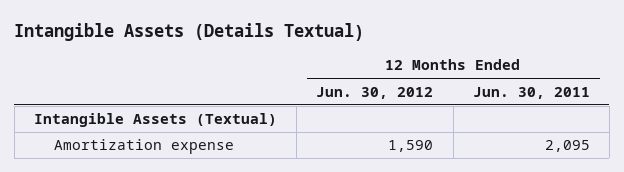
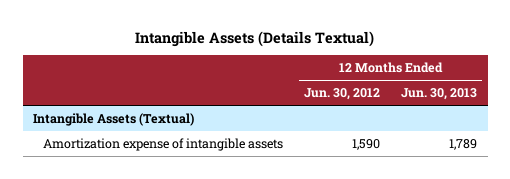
[472,86,590,99] Jun. 30, 2011 -> none
none -> [401,88,478,101] Jun. 30, 2013
[53,139,234,155] Amortization expense -> [43,137,284,151] Amortization expense of intangible assets

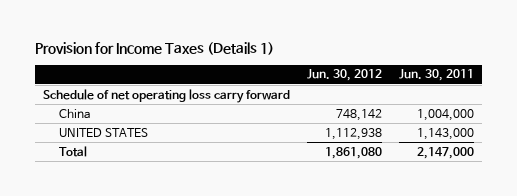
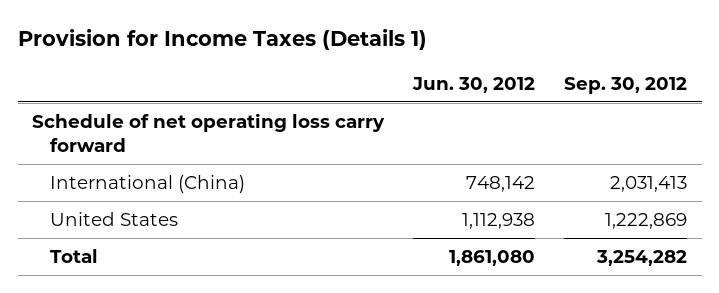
[398,69,474,82] Jun. 30, 2011 -> none
none -> [564,76,688,94] Sep. 30, 2012
[59,108,92,119] China -> [50,175,246,194] International (China)
[59,127,149,137] UNITED STATES -> [50,212,179,227] United States

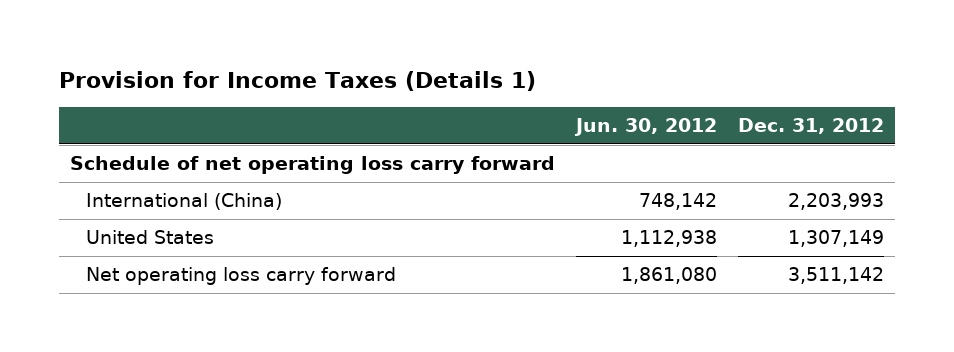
[564,76,688,94] Sep. 30, 2012 -> none
none -> [738,118,885,135] Dec. 31, 2012
[50,249,99,264] Total -> [86,267,397,286] Net operating loss carry forward

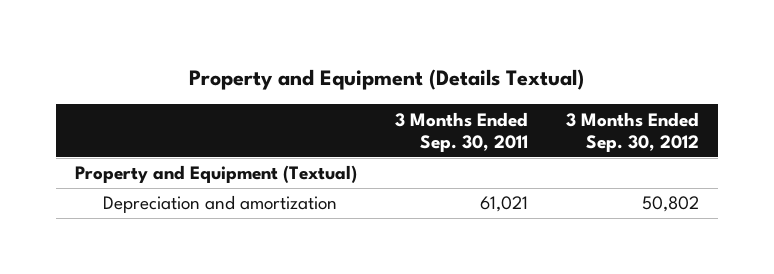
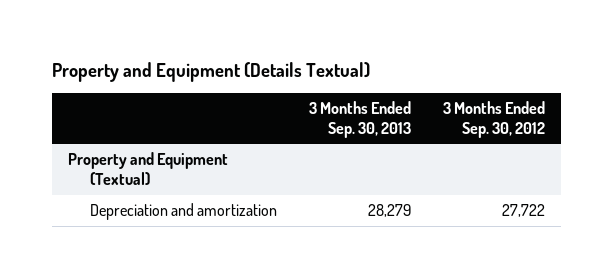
[394,111,528,153] 3 Months Ended Sep. 30, 2011 -> none
none -> [308,101,411,138] 3 Months Ended Sep. 30, 2013
[641,196,699,213] 50,802 -> [501,204,545,218] 27,722

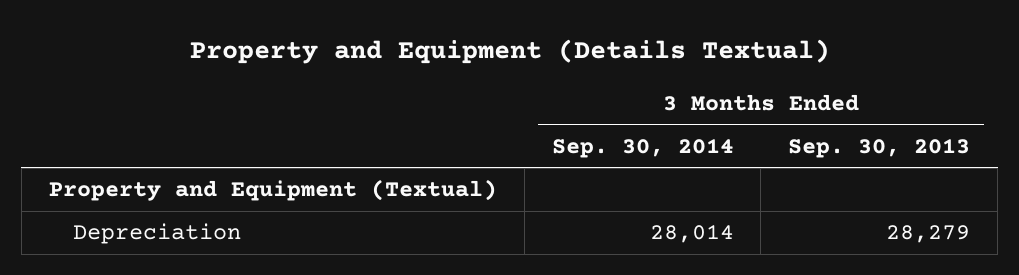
[442,101,545,138] 3 Months Ended Sep. 30, 2012 -> none
none -> [551,137,734,158] Sep. 30, 2014
[89,203,277,221] Depreciation and amortization -> [73,223,242,245] Depreciation

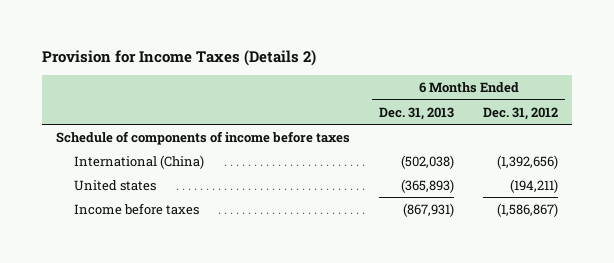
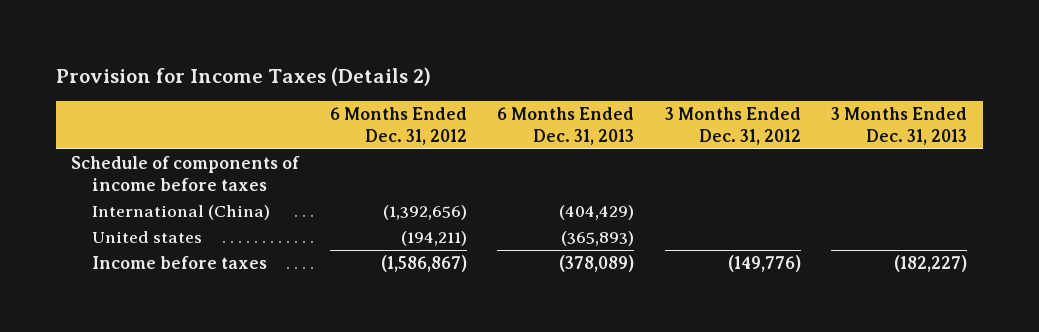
none -> [664,107,801,145] 3 Months Ended Dec. 31, 2012
none -> [831,107,968,145] 3 Months Ended Dec. 31, 2013
[401,154,455,169] (502,038) -> [559,205,635,221] (404,429)
[403,202,455,217] (867,931) -> [559,255,635,273] (378,089)

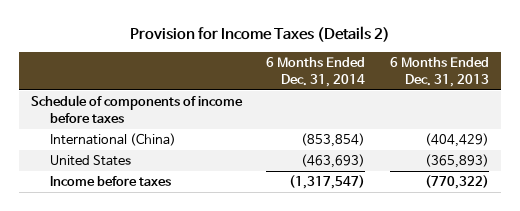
[329,107,467,145] 6 Months Ended Dec. 31, 2012 -> none
[664,107,801,145] 3 Months Ended Dec. 31, 2012 -> none
[831,107,968,145] 3 Months Ended Dec. 31, 2013 -> none
none -> [266,57,366,87] 6 Months Ended Dec. 31, 2014
[91,231,202,244] United states -> [49,155,131,167] United States
[559,255,635,273] (378,089) -> [424,175,489,190] (770,322)

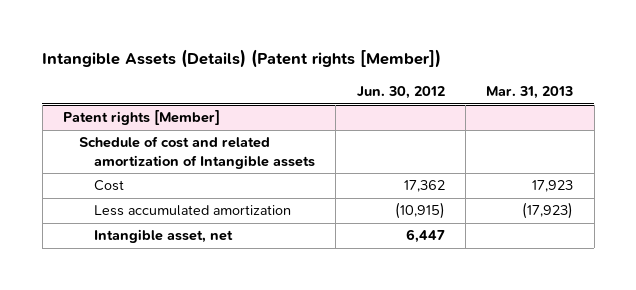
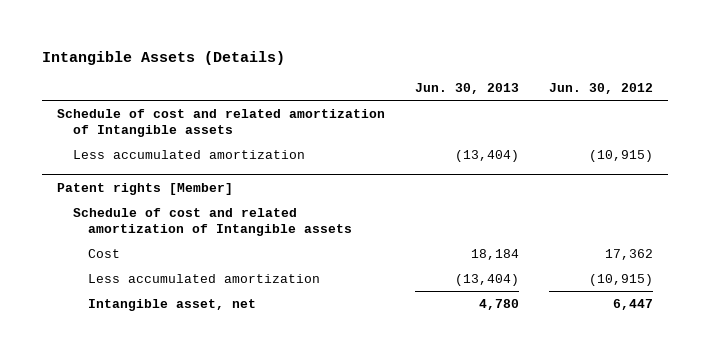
[42,49,442,69] Intangible Assets (Details) (Patent rights [Member]) -> [41,51,285,66] Intangible Assets (Details)
[486,86,574,100] Mar. 31, 2013 -> none
none -> [415,82,520,94] Jun. 30, 2013
none -> [57,108,386,137] Schedule of cost and related amortization of Intangible assets
none -> [72,149,305,159] Less accumulated amortization

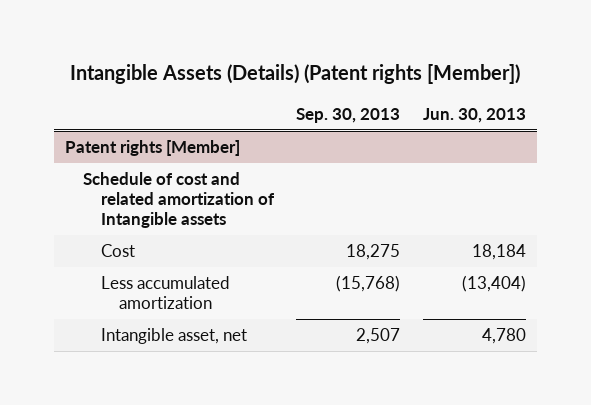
[41,51,285,66] Intangible Assets (Details) -> [70,64,521,85] Intangible Assets (Details) (Patent rights [Member])
[549,82,654,94] Jun. 30, 2012 -> none
none -> [296,107,401,123] Sep. 30, 2013
[57,108,386,137] Schedule of cost and related amortization of Intangible assets -> none
[72,149,305,159] Less accumulated amortization -> none

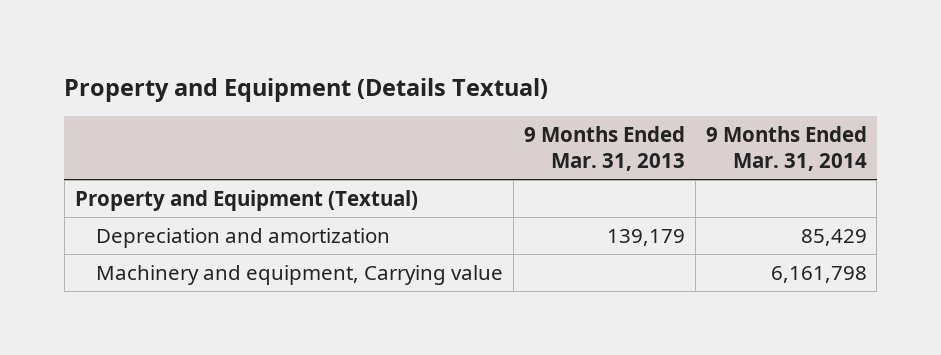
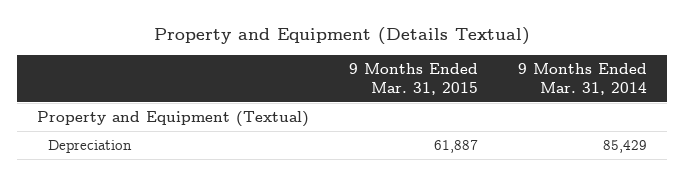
[523,126,685,171] 9 Months Ended Mar. 31, 2013 -> none
none -> [348,62,478,95] 9 Months Ended Mar. 31, 2015
[96,264,504,285] Machinery and equipment, Carrying value -> none
[96,227,391,248] Depreciation and amortization -> [47,140,132,154] Depreciation

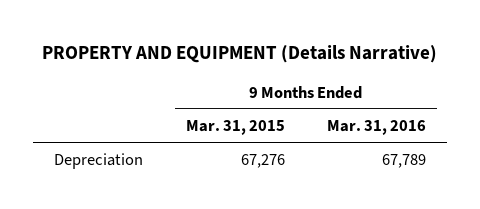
[153,26,530,45] Property and Equipment (Details Textual) -> [42,44,438,63] PROPERTY AND EQUIPMENT (Details Narrative)
[517,62,647,95] 9 Months Ended Mar. 31, 2014 -> none
none -> [327,120,427,136] Mar. 31, 2016
[36,111,309,128] Property and Equipment (Textual) -> none
[433,140,478,154] 61,887 -> [240,154,285,169] 67,276

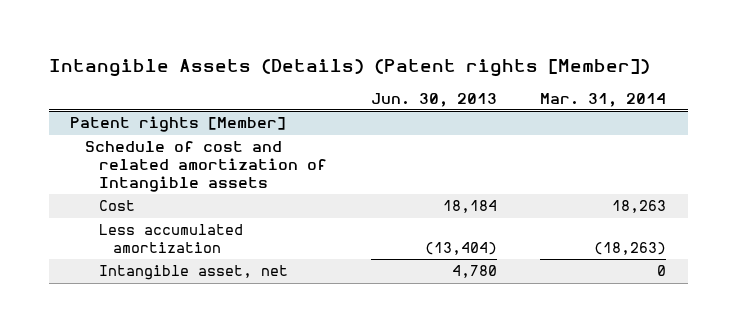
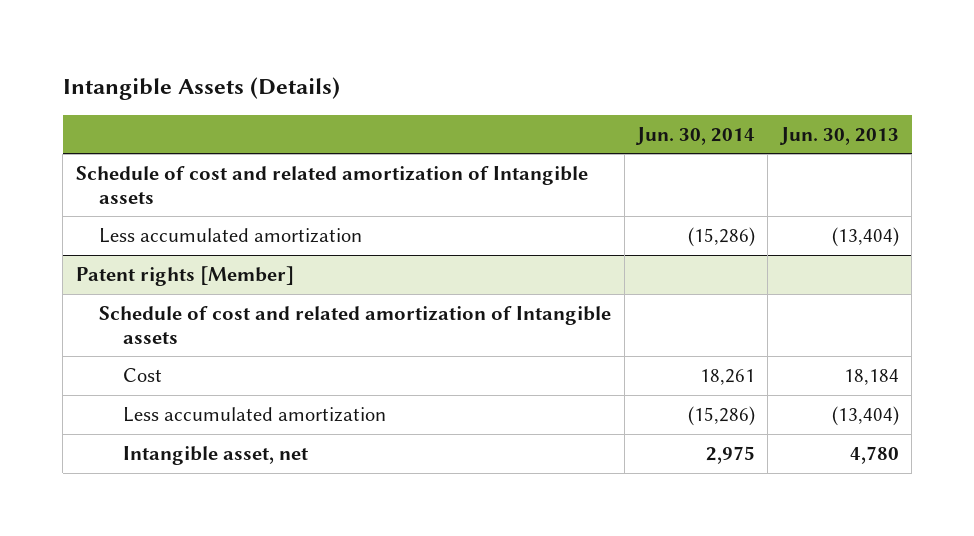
[48,58,650,77] Intangible Assets (Details) (Patent rights [Member]) -> [62,77,340,101] Intangible Assets (Details)
[540,92,667,107] Mar. 31, 2014 -> none
none -> [634,126,755,145] Jun. 30, 2014
none -> [75,165,588,204] Schedule of cost and related amortization of Intangible assets
none -> [99,227,363,243] Less accumulated amortization

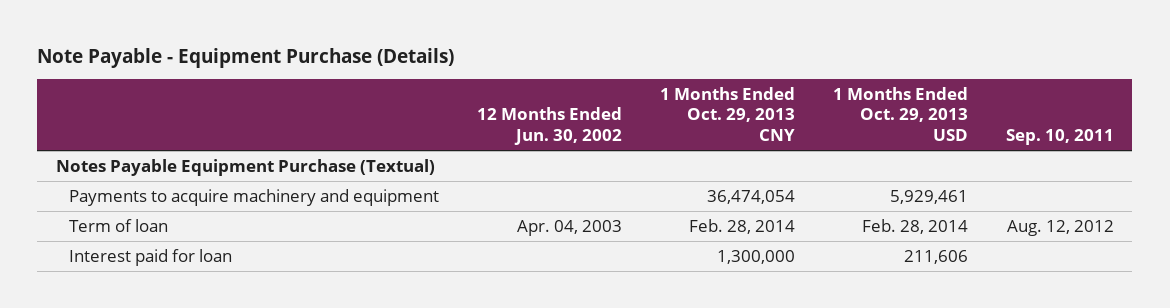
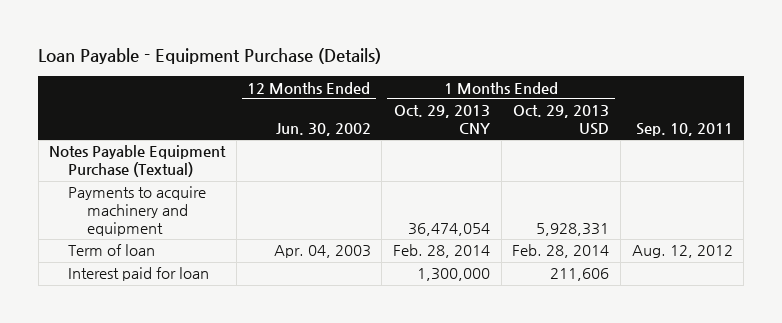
[37,47,455,68] Note Payable - Equipment Purchase (Details) -> [38,48,382,65] Loan Payable - Equipment Purchase (Details)
[889,190,968,205] 5,929,461 -> [536,223,610,237] 5,928,331

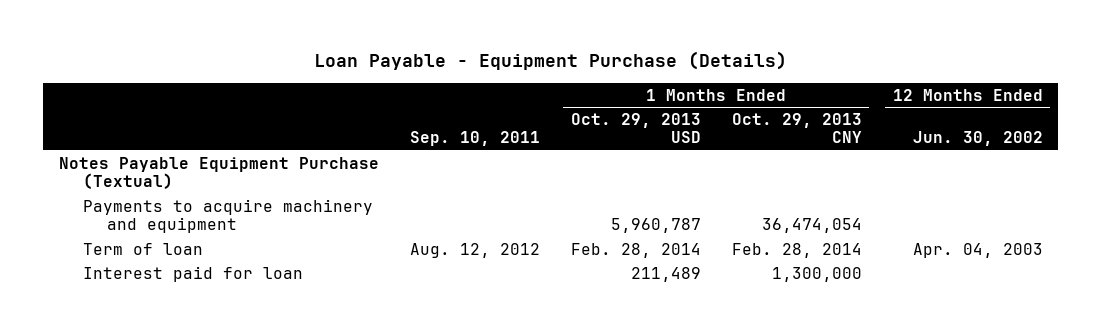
[536,223,610,237] 5,928,331 -> [610,218,701,234] 5,960,787
[550,268,610,282] 211,606 -> [630,266,701,282] 211,489

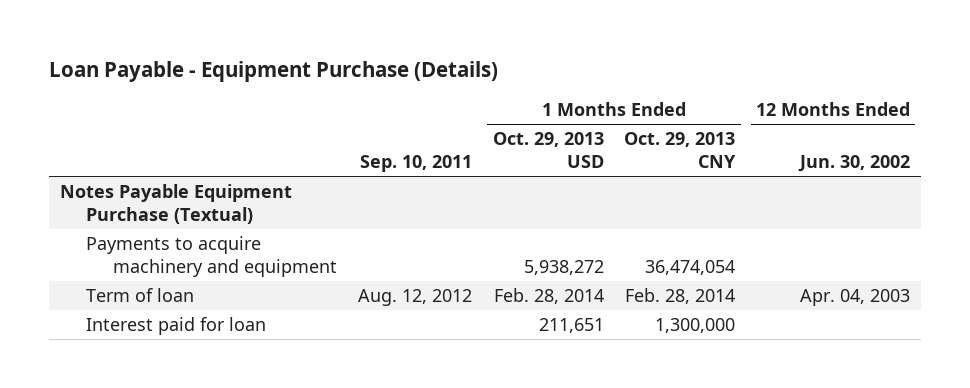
[610,218,701,234] 5,960,787 -> [523,259,604,275] 5,938,272
[630,266,701,282] 211,489 -> [538,318,604,334] 211,651

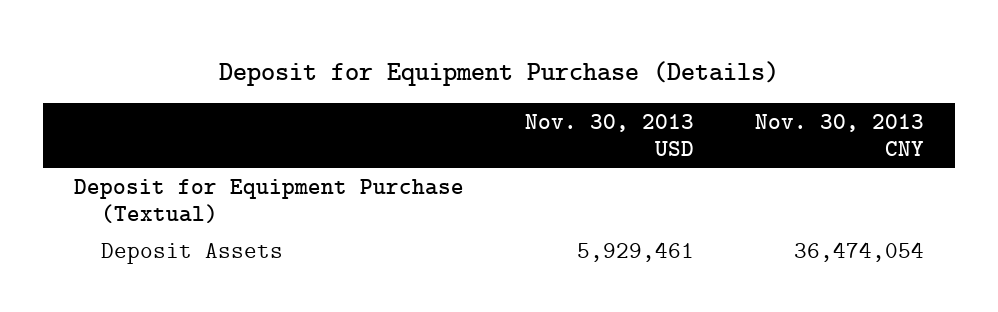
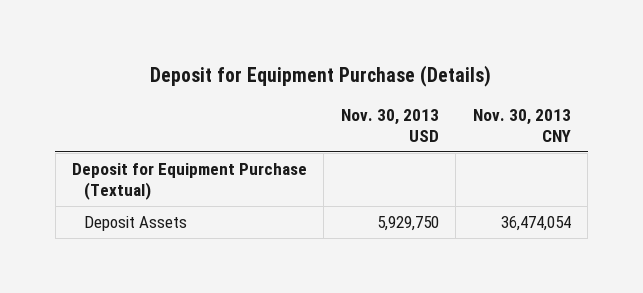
[577,241,695,262] 5,929,461 -> [376,216,439,232] 5,929,750

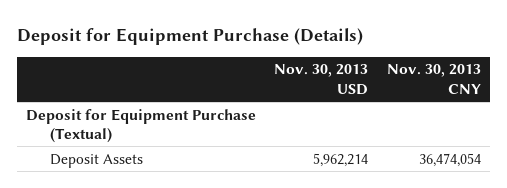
[376,216,439,232] 5,929,750 -> [313,152,369,167] 5,962,214

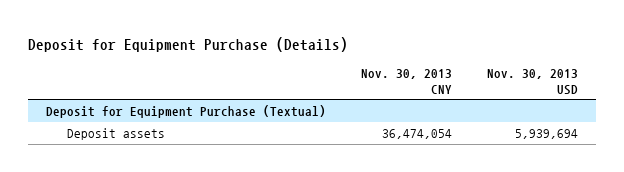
[50,153,144,168] Deposit Assets -> [66,128,165,141] Deposit assets
[313,152,369,167] 5,962,214 -> [515,129,579,140] 5,939,694

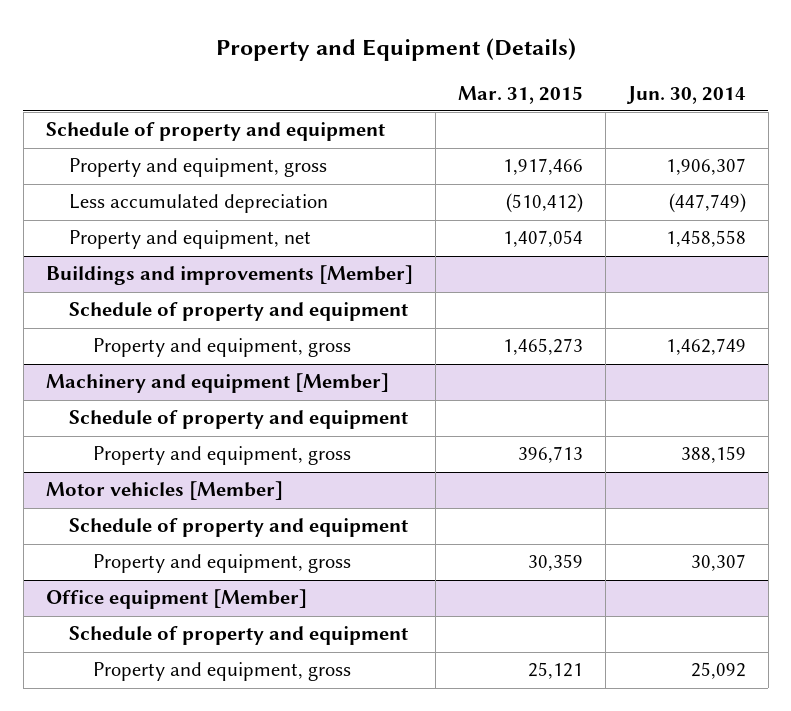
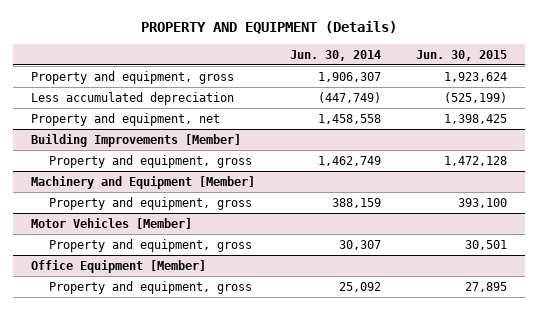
[215,37,576,61] Property and Equipment (Details) -> [140,20,397,34] PROPERTY AND EQUIPMENT (Details)
[457,85,583,104] Mar. 31, 2015 -> none
none -> [416,49,508,61] Jun. 30, 2015
[45,122,385,142] Schedule of property and equipment -> none
[69,302,409,322] Schedule of property and equipment -> none
[45,265,413,286] Buildings and improvements [Member] -> [30,133,241,147] Building Improvements [Member]
[69,410,409,430] Schedule of property and equipment -> none
[45,373,389,394] Machinery and equipment [Member] -> [30,175,255,189] Machinery and Equipment [Member]
[69,518,409,538] Schedule of property and equipment -> none
[45,481,283,501] Motor vehicles [Member] -> [30,217,192,229] Motor Vehicles [Member]
[69,626,409,646] Schedule of property and equipment -> none
[45,589,307,610] Office equipment [Member] -> [30,259,206,273] Office Equipment [Member]

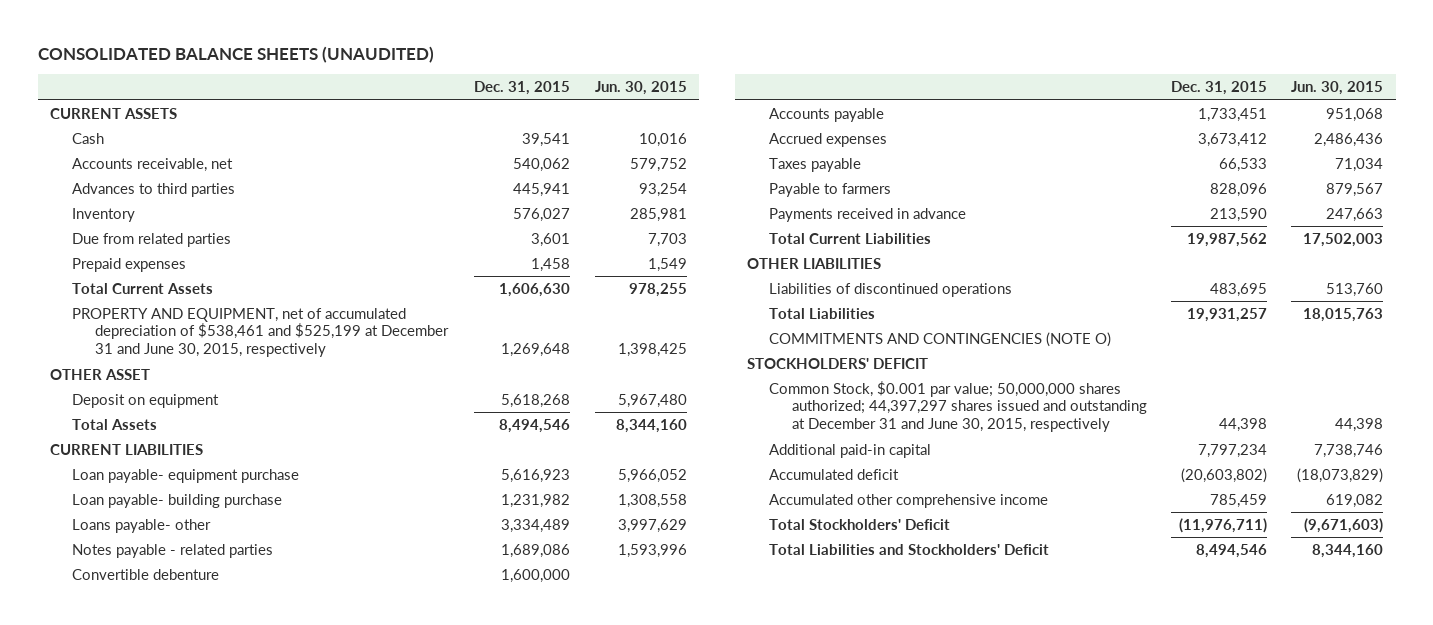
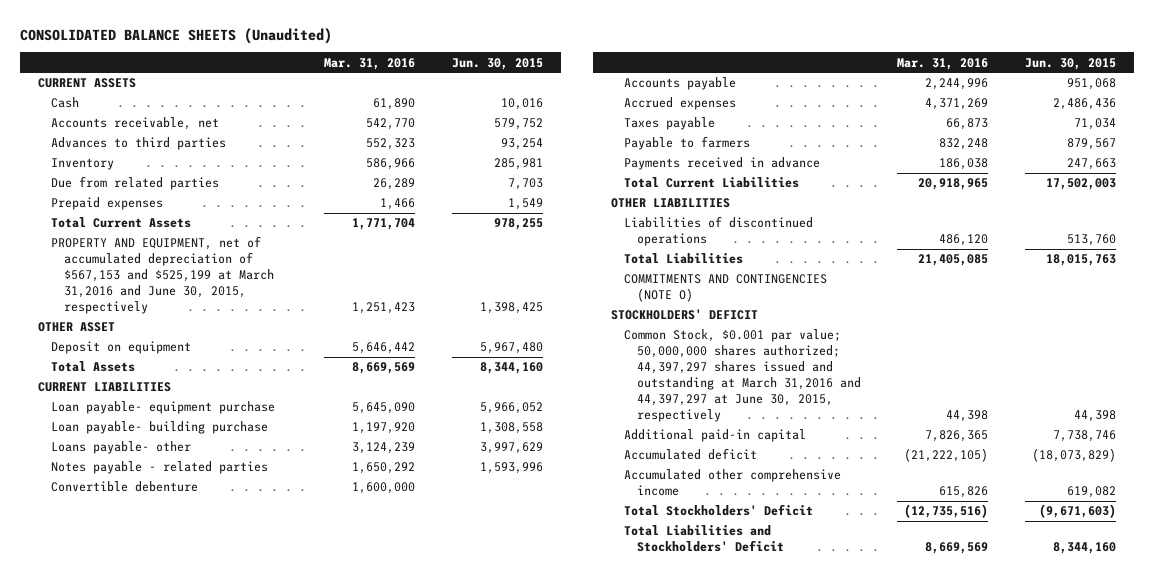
[37,45,434,63] CONSOLIDATED BALANCE SHEETS (UNAUDITED) -> [19,27,332,44] CONSOLIDATED BALANCE SHEETS (Unaudited)
[474,81,571,96] Dec. 31, 2015 -> none
none -> [324,57,416,70] Mar. 31, 2016
[72,307,449,358] PROPERTY AND EQUIPMENT, net of accumulated depreciation of $538,461 and $525,199 at December 31 and June 30, 2015, respectively -> [50,236,274,315] PROPERTY AND EQUIPMENT, net of accumulated depreciation of $567,153 and $525,199 at March 31,2016 and June 30, 2015, respectively
[769,380,1147,433] Common Stock, $0.001 par value; 50,000,000 shares authorized; 44,397,297 shares issued and outstanding at December 31 and June 30, 2015, respectively -> [624,329,861,423] Common Stock, $0.001 par value; 50,000,000 shares authorized; 44,397,297 shares issued and outstanding at March 31,2016 and 44,397,297 at June 30, 2015, respectively

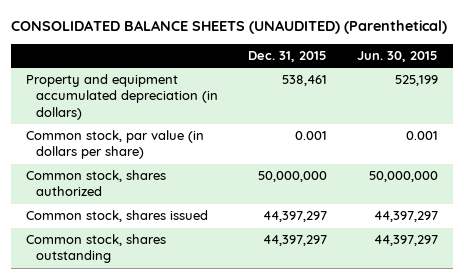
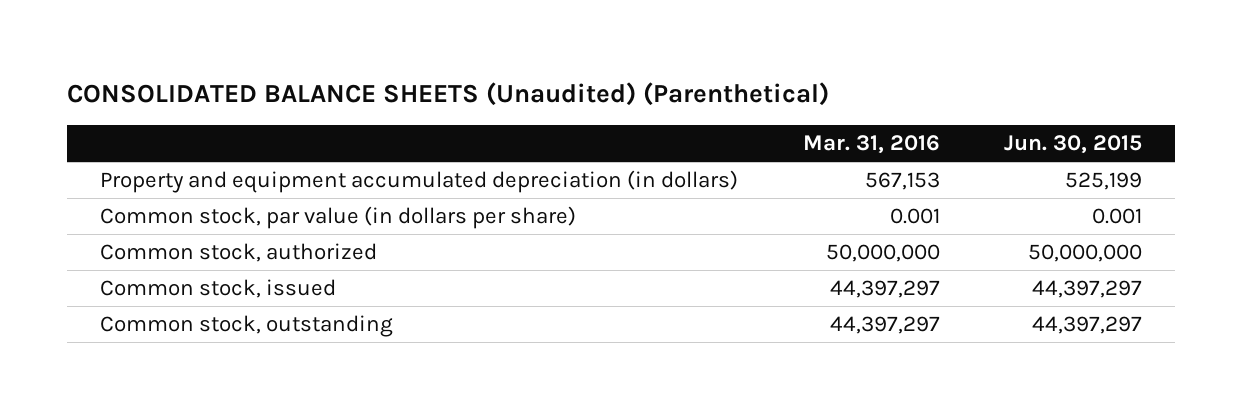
[11,20,448,35] CONSOLIDATED BALANCE SHEETS (UNAUDITED) (Parenthetical) -> [67,82,830,107] CONSOLIDATED BALANCE SHEETS (Unaudited) (Parenthetical)
[247,51,327,63] Dec. 31, 2015 -> none
none -> [802,134,940,154] Mar. 31, 2016
[26,170,167,197] Common stock, shares authorized -> [99,243,377,263] Common stock, authorized
[26,210,209,223] Common stock, shares issued -> [99,279,336,299] Common stock, issued
[26,234,167,264] Common stock, shares outstanding -> [99,315,393,338] Common stock, outstanding

